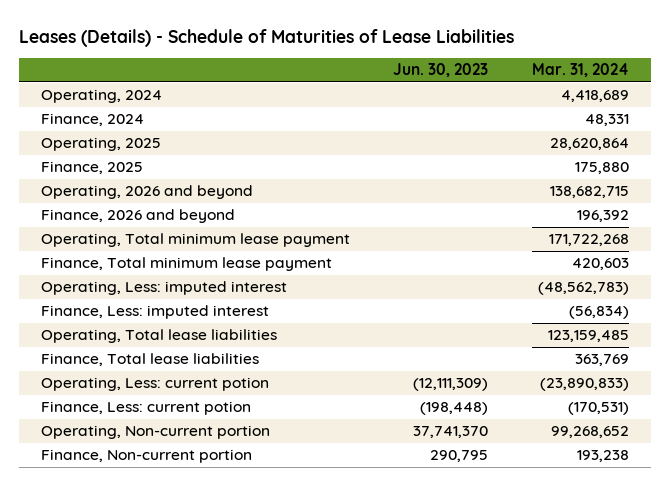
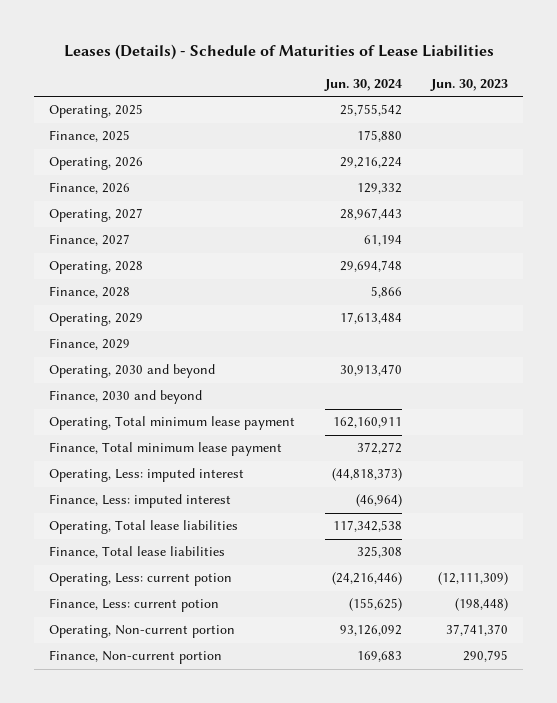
[531,63,629,78] Mar. 31, 2024 -> none
none -> [323,78,402,91] Jun. 30, 2024
[40,89,162,104] Operating, 2024 -> none
[40,113,144,127] Finance, 2024 -> none
[40,185,253,200] Operating, 2026 and beyond -> [49,157,144,171] Operating, 2026
[40,209,235,224] Finance, 2026 and beyond -> [49,182,131,195] Finance, 2026
none -> [49,208,144,223] Operating, 2027
none -> [49,234,131,247] Finance, 2027
none -> [49,261,144,275] Operating, 2028
none -> [49,286,131,299] Finance, 2028
none -> [49,313,144,327] Operating, 2029
none -> [49,338,131,351] Finance, 2029
none -> [49,364,216,379] Operating, 2030 and beyond
none -> [49,390,203,405] Finance, 2030 and beyond

